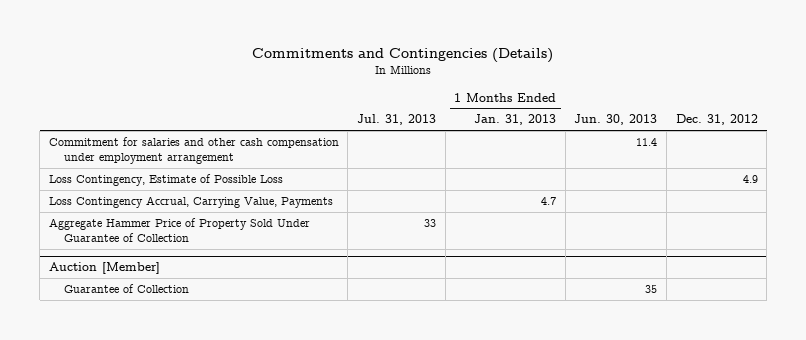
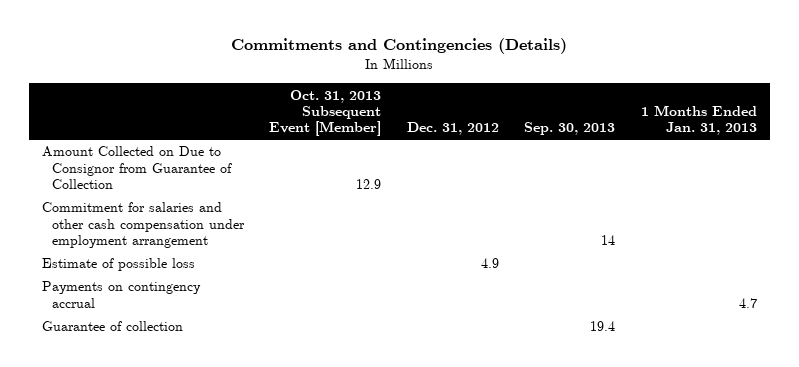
[356,114,436,126] Jul. 31, 2013 -> none
[574,114,658,126] Jun. 30, 2013 -> none
none -> [269,89,382,137] Oct. 31, 2013 Subsequent Event [Member]
none -> [524,122,616,136] Sep. 30, 2013
none -> [41,146,232,190] Amount Collected on Due to Consignor from Guarantee of Collection
[48,218,310,242] Aggregate Hammer Price of Property Sold Under Guarantee of Collection -> none
[48,262,160,275] Auction [Member] -> none
[63,284,189,294] Guarantee of Collection -> none
[48,174,283,187] Loss Contingency, Estimate of Possible Loss -> [41,258,195,272] Estimate of possible loss
[48,196,333,209] Loss Contingency Accrual, Carrying Value, Payments -> [41,281,201,308] Payments on contingency accrual
none -> [41,321,183,332] Guarantee of collection

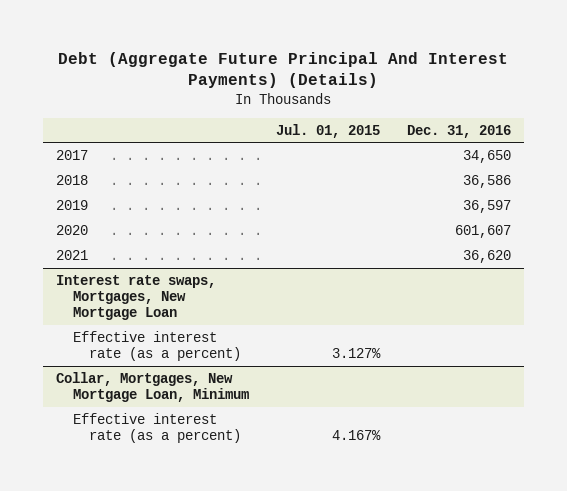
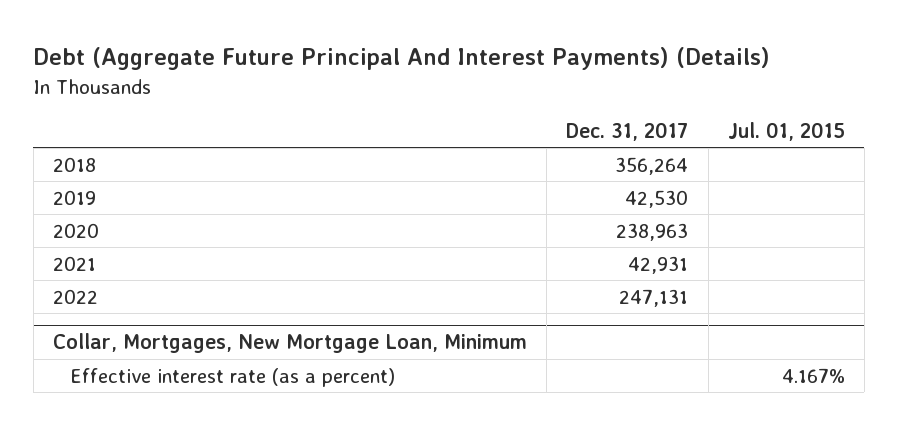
[406,124,511,138] Dec. 31, 2016 -> none
none -> [566,121,689,141] Dec. 31, 2017
[56,149,89,160] 2017 -> none
[56,274,217,320] Interest rate swaps, Mortgages, New Mortgage Loan -> none
[72,330,242,361] Effective interest rate (as a percent) -> none
none -> [52,288,98,304] 2022

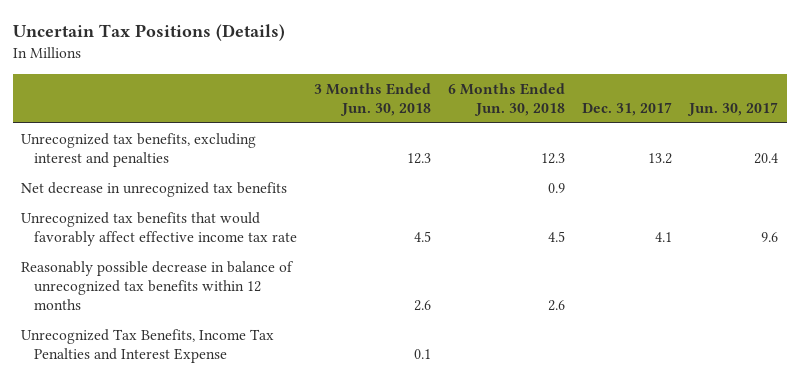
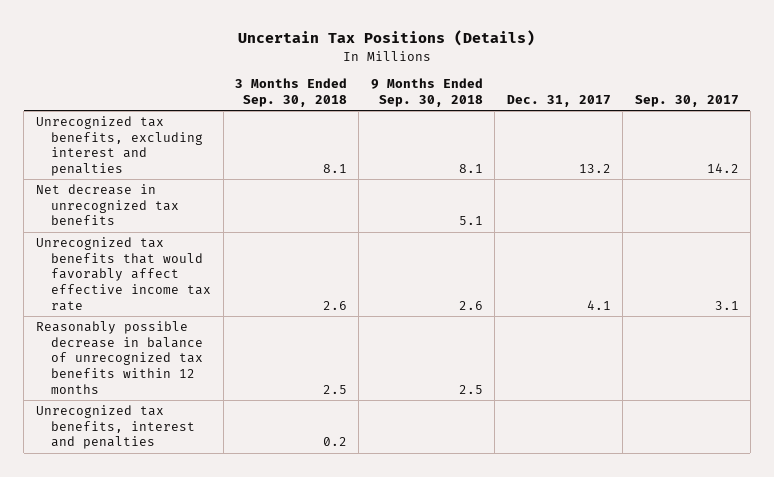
[313,83,431,117] 3 Months Ended Jun. 30, 2018 -> none
[448,83,566,117] 6 Months Ended Jun. 30, 2018 -> none
[687,102,779,117] Jun. 30, 2017 -> none
none -> [235,78,348,108] 3 Months Ended Sep. 30, 2018
none -> [370,78,483,108] 9 Months Ended Sep. 30, 2018
none -> [634,95,739,108] Sep. 30, 2017
[21,329,275,364] Unrecognized Tax Benefits, Income Tax Penalties and Interest Expense -> [35,405,196,450] Unrecognized tax benefits, interest and penalties

